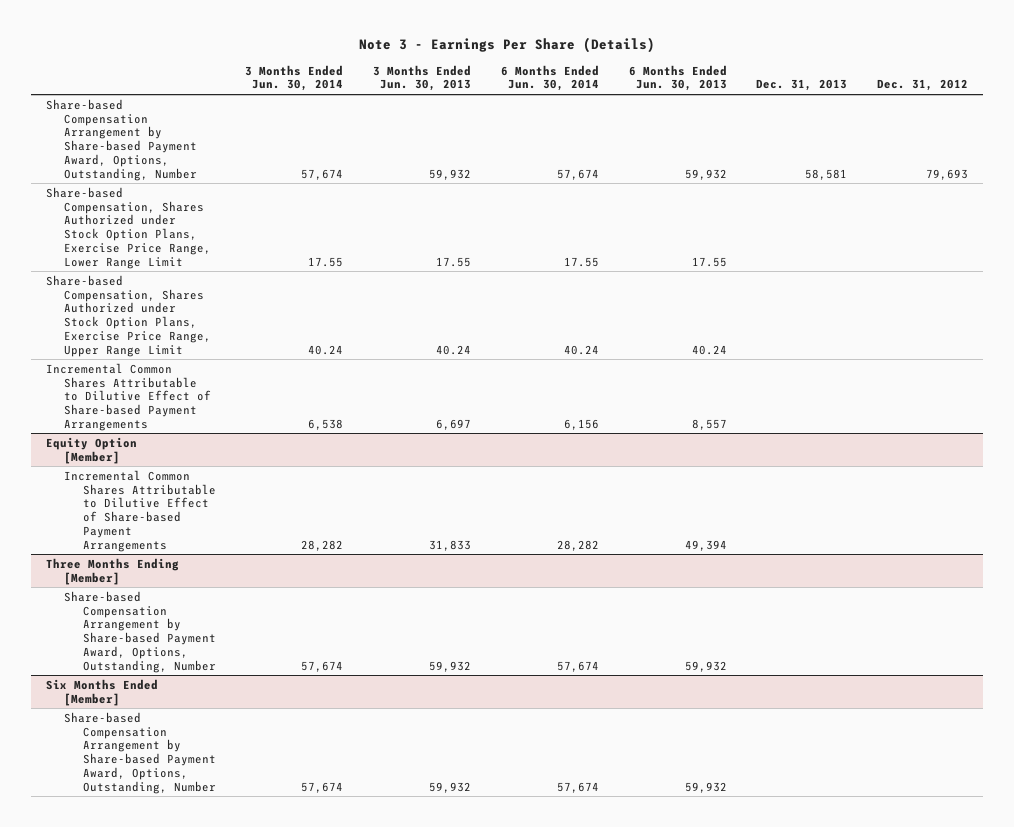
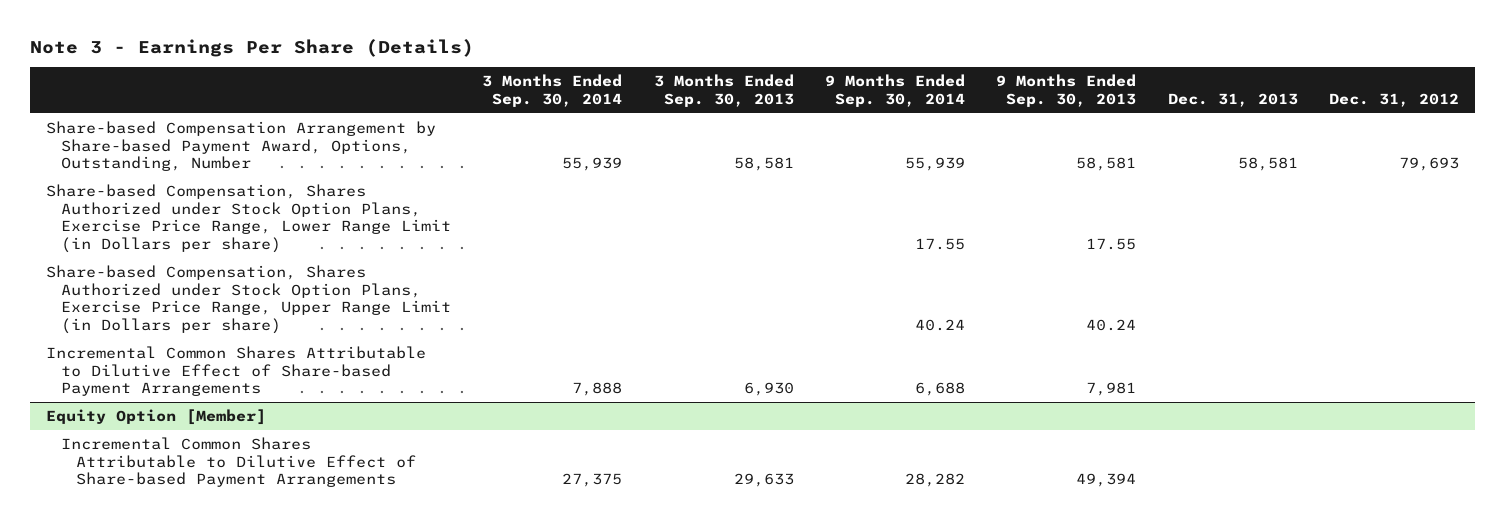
[245,64,344,92] 3 Months Ended Jun. 30, 2014 -> none
[373,64,472,92] 3 Months Ended Jun. 30, 2013 -> none
[500,64,599,92] 6 Months Ended Jun. 30, 2014 -> none
[628,64,727,92] 6 Months Ended Jun. 30, 2013 -> none
none -> [482,74,623,108] 3 Months Ended Sep. 30, 2014
none -> [653,74,794,108] 3 Months Ended Sep. 30, 2013
none -> [824,74,965,108] 9 Months Ended Sep. 30, 2014
none -> [996,74,1137,108] 9 Months Ended Sep. 30, 2013
[46,186,212,269] Share-based Compensation, Shares Authorized under Stock Option Plans, Exercise Price Range, Lower Range Limit -> [45,184,452,254] Share-based Compensation, Shares Authorized under Stock Option Plans, Exercise Price Range, Lower Range Limit (in Dollars per share)
[46,274,212,357] Share-based Compensation, Shares Authorized under Stock Option Plans, Exercise Price Range, Upper Range Limit -> [45,265,452,335] Share-based Compensation, Shares Authorized under Stock Option Plans, Exercise Price Range, Upper Range Limit (in Dollars per share)
[46,557,180,585] Three Months Ending [Member] -> none
[64,590,216,673] Share-based Compensation Arrangement by Share-based Payment Award, Options, Outstanding, Number -> none
[46,678,159,706] Six Months Ended [Member] -> none
[64,711,216,794] Share-based Compensation Arrangement by Share-based Payment Award, Options, Outstanding, Number -> none

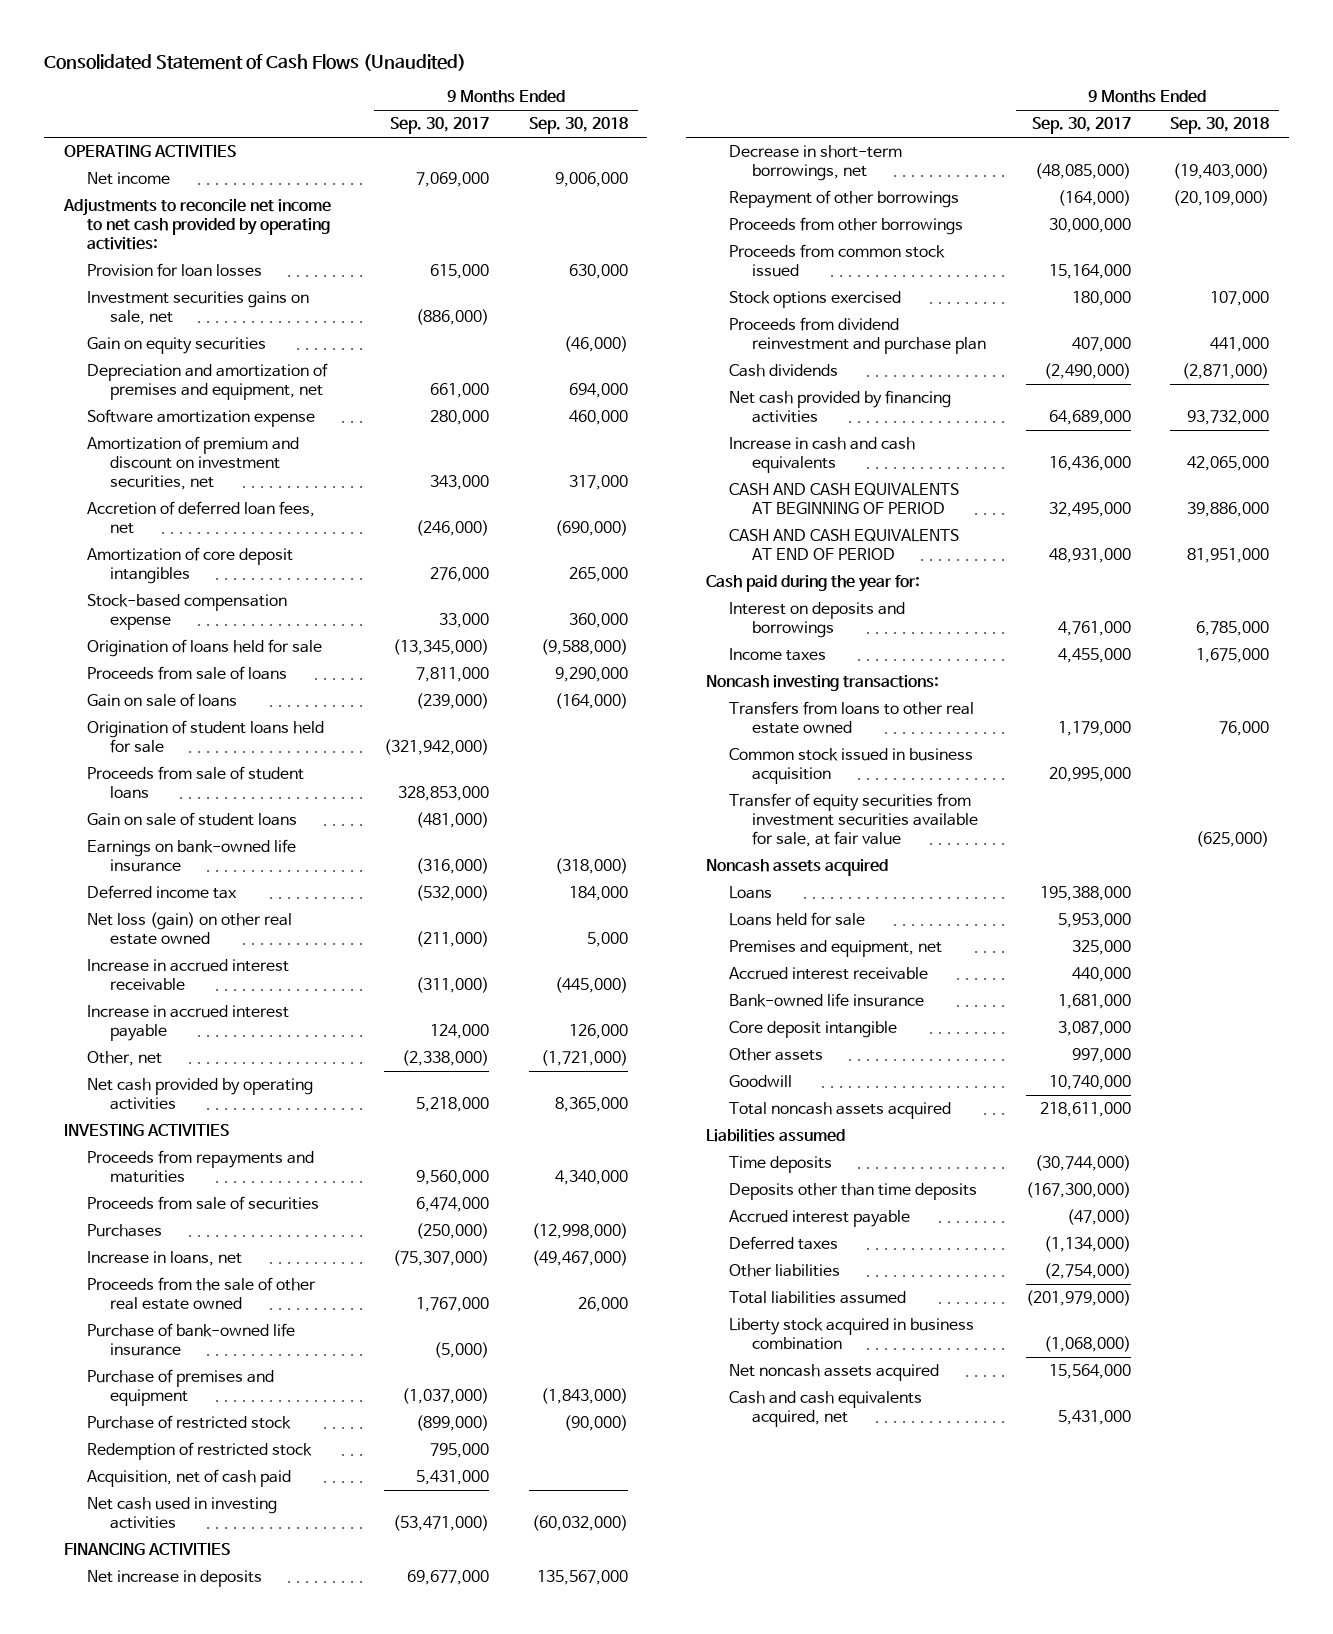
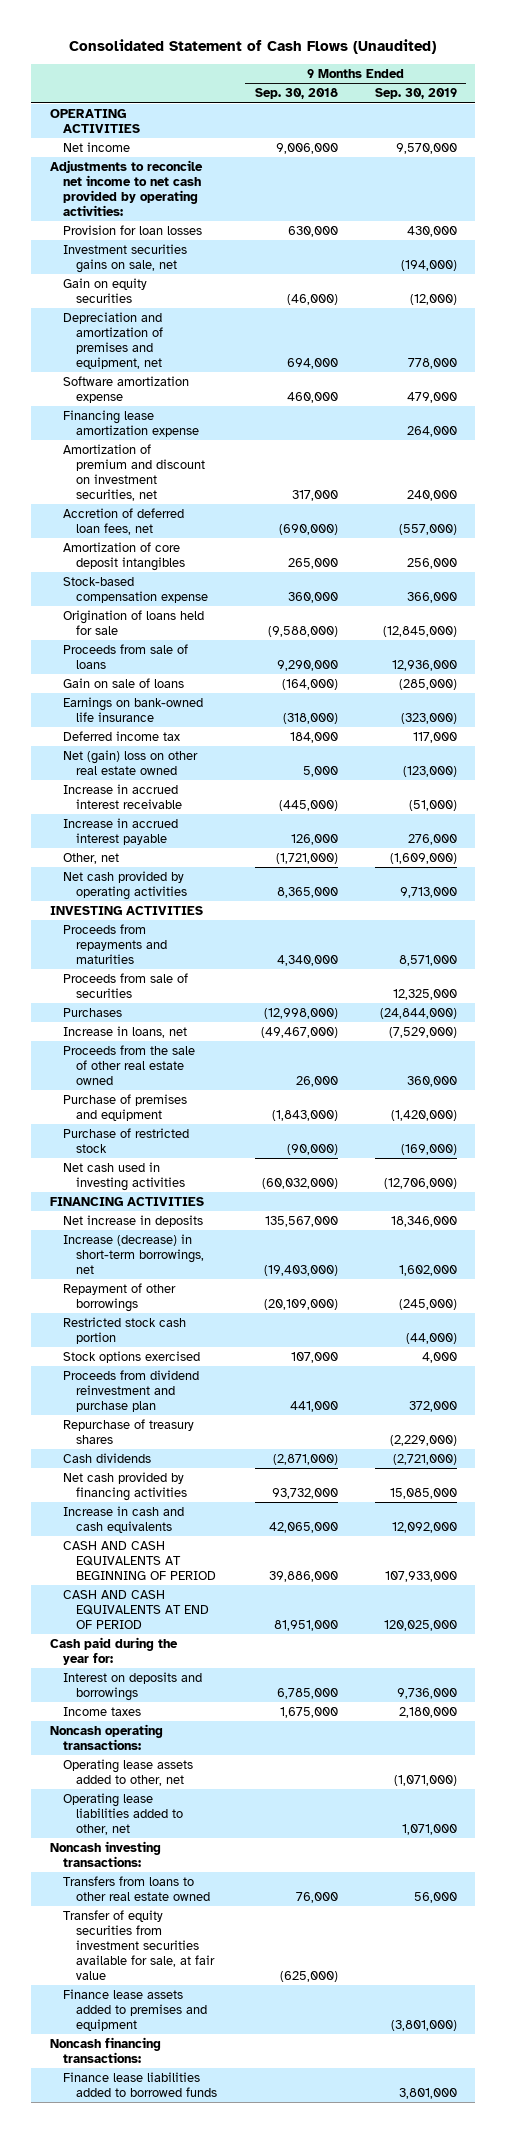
[389,117,489,135] Sep. 30, 2017 -> none
none -> [374,88,457,100] Sep. 30, 2019
none -> [63,410,200,438] Financing lease amortization expense
[86,719,324,754] Origination of student loans held for sale -> none
[86,765,304,800] Proceeds from sale of student loans -> none
[86,811,297,826] Gain on sale of student loans -> none
[86,911,292,946] Net loss (gain) on other real estate owned -> [63,750,199,776] Net (gain) loss on other real estate owned
[86,1322,295,1357] Purchase of bank-owned life insurance -> none
[86,1441,312,1460] Redemption of restricted stock -> none
[86,1468,291,1487] Acquisition, net of cash paid -> none
[728,144,902,182] Decrease in short-term borrowings, net -> [63,1234,205,1274] Increase (decrease) in short-term borrowings, net
[728,216,963,235] Proceeds from other borrowings -> none
[728,243,945,278] Proceeds from common stock issued -> none
none -> [63,1317,187,1345] Restricted stock cash portion
none -> [63,1419,195,1445] Repurchase of treasury shares
none -> [49,1724,163,1751] Noncash operating transactions:
none -> [63,1759,194,1787] Operating lease assets added to other, net
none -> [63,1793,184,1835] Operating lease liabilities added to other, net
[728,747,973,785] Common stock issued in business acquisition -> none
[705,858,888,876] Noncash assets acquired -> none
[728,885,772,899] Loans -> none
[728,911,865,926] Loans held for sale -> none
[728,939,942,957] Premises and equipment, net -> none
[728,966,928,980] Accrued interest receivable -> none
[728,992,924,1007] Bank-owned life insurance -> none
[728,1020,897,1038] Core deposit intangible -> none
[728,1047,823,1061] Other assets -> none
[728,1074,792,1087] Goodwill -> none
[728,1101,951,1119] Total noncash assets acquired -> none
[705,1127,845,1142] Liabilities assumed -> none
[728,1155,832,1173] Time deposits -> none
[728,1182,977,1200] Deposits other than time deposits -> none
[728,1209,910,1227] Accrued interest payable -> none
[728,1235,838,1250] Deferred taxes -> none
[728,1263,840,1277] Other liabilities -> none
[728,1290,906,1304] Total liabilities assumed -> none
[728,1317,974,1351] Liberty stock acquired in business combination -> none
[728,1363,939,1381] Net noncash assets acquired -> none
[728,1390,922,1428] Cash and cash equivalents acquired, net -> none
none -> [63,1989,208,2031] Finance lease assets added to premises and equipment
none -> [49,2037,161,2064] Noncash financing transactions:
none -> [63,2072,218,2098] Finance lease liabilities added to borrowed funds

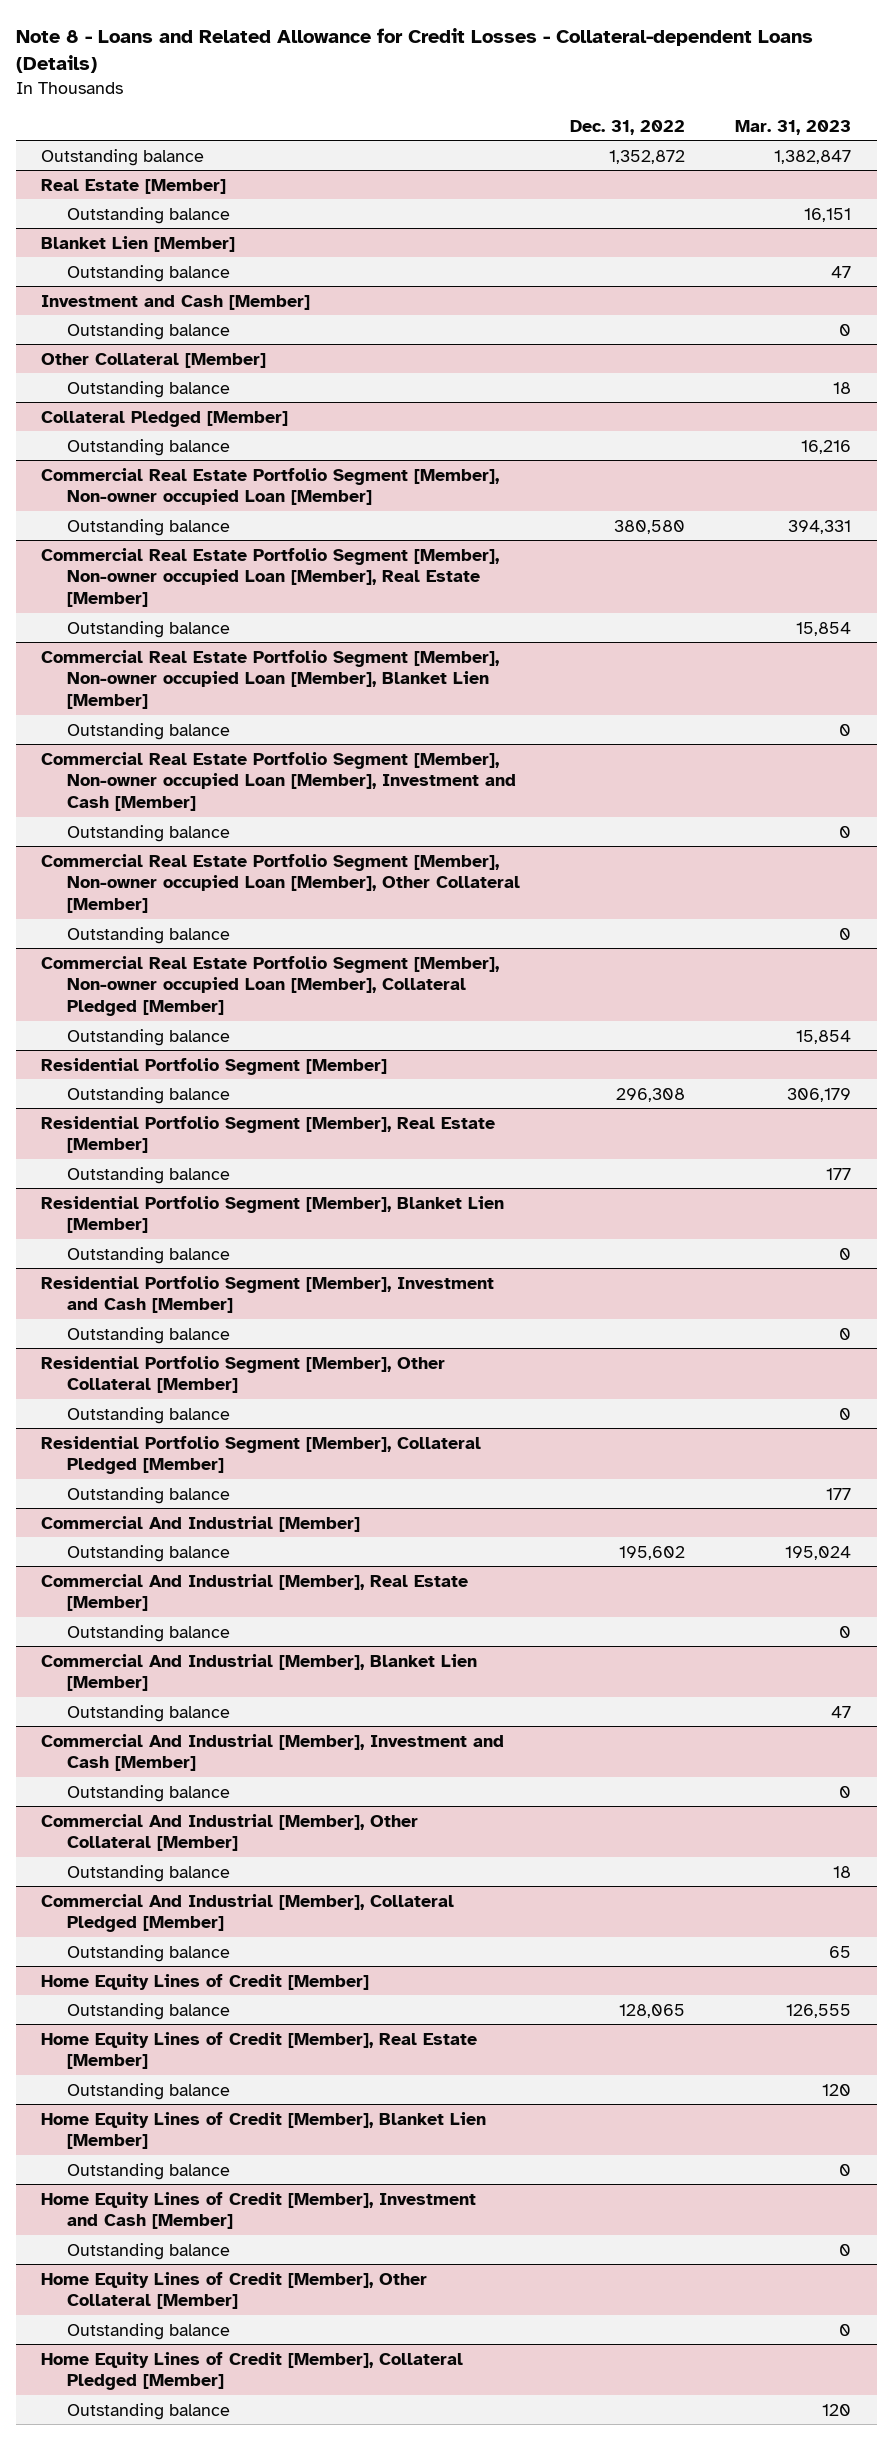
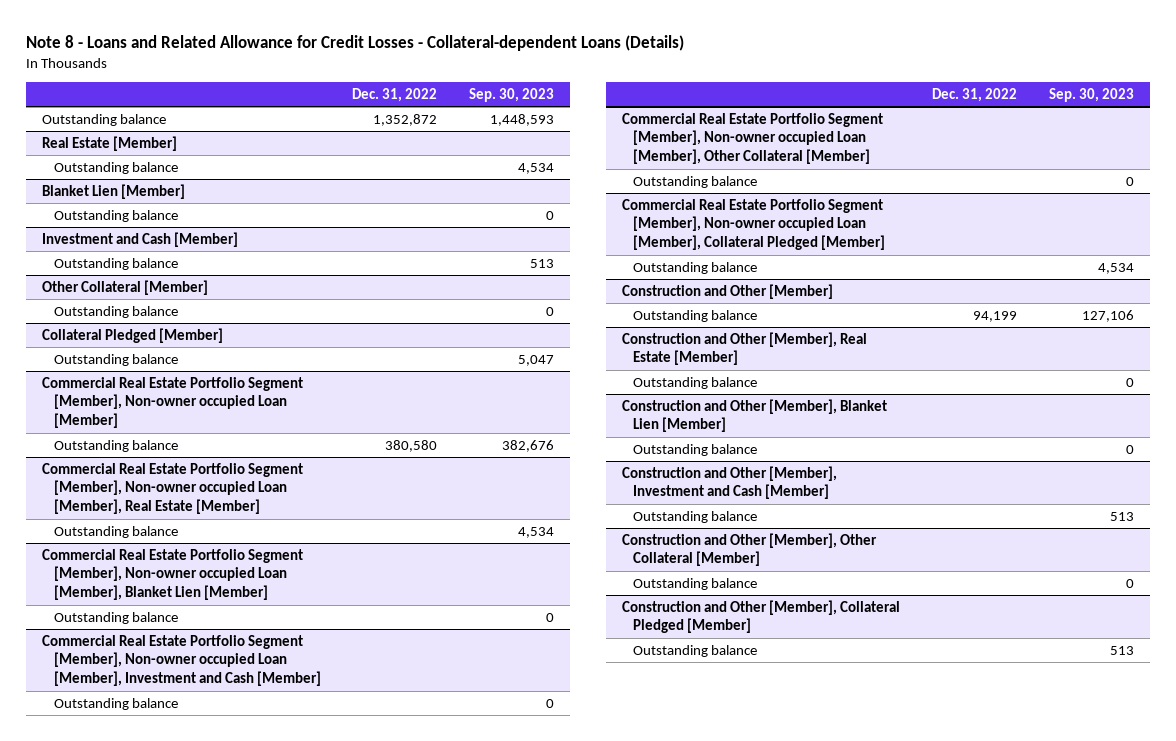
[735,119,852,135] Mar. 31, 2023 -> none
none -> [469,87,555,102] Sep. 30, 2023
[40,1057,387,1075] Residential Portfolio Segment [Member] -> none
[66,1086,230,1104] Outstanding balance -> none
[40,1115,495,1154] Residential Portfolio Segment [Member], Real Estate [Member] -> none
[66,1166,230,1184] Outstanding balance -> none
[40,1195,504,1234] Residential Portfolio Segment [Member], Blanket Lien [Member] -> none
[66,1246,230,1264] Outstanding balance -> none
[40,1275,494,1314] Residential Portfolio Segment [Member], Investment and Cash [Member] -> none
[66,1326,230,1344] Outstanding balance -> none
[40,1355,445,1394] Residential Portfolio Segment [Member], Other Collateral [Member] -> none
[66,1406,230,1424] Outstanding balance -> none
[40,1435,481,1475] Residential Portfolio Segment [Member], Collateral Pledged [Member] -> none
[66,1486,230,1504] Outstanding balance -> none
[40,1515,360,1532] Commercial And Industrial [Member] -> none
[66,1544,230,1562] Outstanding balance -> none
[40,1573,468,1612] Commercial And Industrial [Member], Real Estate [Member] -> none
[66,1624,230,1642] Outstanding balance -> none
[40,1653,477,1692] Commercial And Industrial [Member], Blanket Lien [Member] -> none
[66,1704,230,1722] Outstanding balance -> none
[40,1733,504,1772] Commercial And Industrial [Member], Investment and Cash [Member] -> none
[66,1784,230,1802] Outstanding balance -> none
none -> [621,283,833,299] Construction and Other [Member]
none -> [633,309,758,322] Outstanding balance
none -> [621,331,867,366] Construction and Other [Member], Real Estate [Member]
none -> [633,376,758,389] Outstanding balance
none -> [621,398,887,433] Construction and Other [Member], Blanket Lien [Member]
none -> [633,443,758,456] Outstanding balance
none -> [621,465,837,500] Construction and Other [Member], Investment and Cash [Member]
none -> [633,510,758,523] Outstanding balance
[40,1813,418,1852] Commercial And Industrial [Member], Other Collateral [Member] -> [621,532,877,567] Construction and Other [Member], Other Collateral [Member]
[40,1893,454,1933] Commercial And Industrial [Member], Collateral Pledged [Member] -> none
[66,1944,230,1962] Outstanding balance -> none
[40,1973,369,1990] Home Equity Lines of Credit [Member] -> none
[66,2002,230,2020] Outstanding balance -> none
[40,2031,477,2070] Home Equity Lines of Credit [Member], Real Estate [Member] -> none
[66,2082,230,2100] Outstanding balance -> none
[40,2111,486,2150] Home Equity Lines of Credit [Member], Blanket Lien [Member] -> none
[66,2162,230,2180] Outstanding balance -> none
[40,2191,476,2230] Home Equity Lines of Credit [Member], Investment and Cash [Member] -> none
[66,2242,230,2260] Outstanding balance -> none
[40,2271,427,2310] Home Equity Lines of Credit [Member], Other Collateral [Member] -> none
[66,2322,230,2340] Outstanding balance -> none
[40,2351,463,2391] Home Equity Lines of Credit [Member], Collateral Pledged [Member] -> none
[66,2402,230,2420] Outstanding balance -> none
none -> [621,599,900,634] Construction and Other [Member], Collateral Pledged [Member]
none -> [633,644,758,657] Outstanding balance

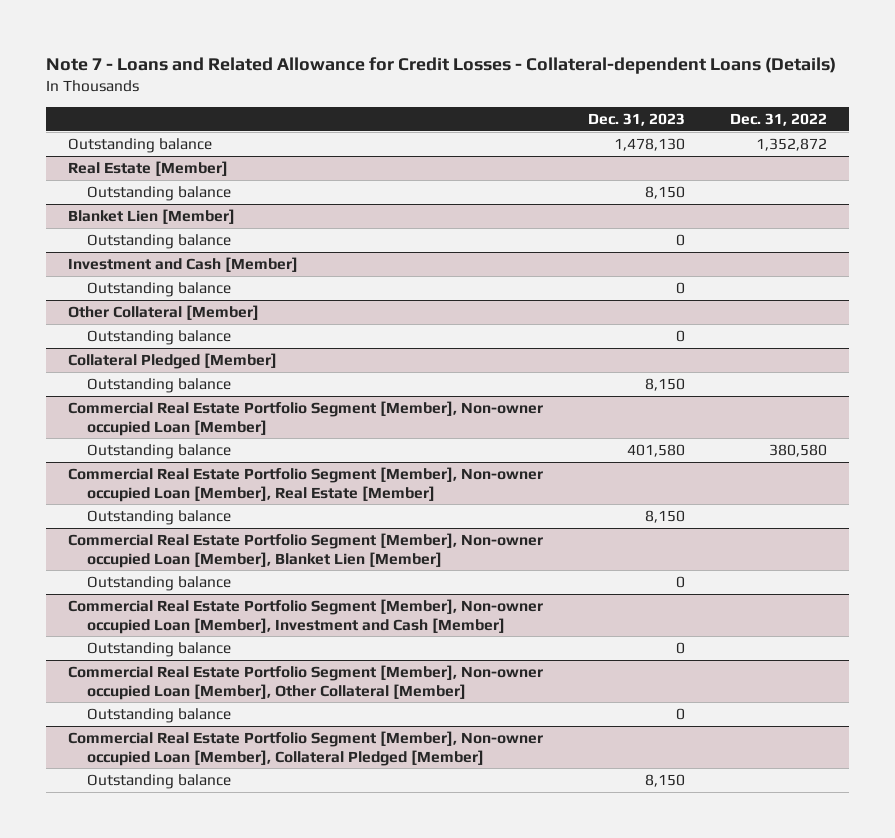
[26,35,685,52] Note 8 - Loans and Related Allowance for Credit Losses - Collateral-dependent Loans (Details) -> [45,57,836,75] Note 7 - Loans and Related Allowance for Credit Losses - Collateral-dependent Loans (Details)
[469,87,555,102] Sep. 30, 2023 -> none
none -> [588,113,686,127] Dec. 31, 2023
[621,283,833,299] Construction and Other [Member] -> none
[633,309,758,322] Outstanding balance -> none
[621,331,867,366] Construction and Other [Member], Real Estate [Member] -> none
[633,376,758,389] Outstanding balance -> none
[621,398,887,433] Construction and Other [Member], Blanket Lien [Member] -> none
[633,443,758,456] Outstanding balance -> none
[621,465,837,500] Construction and Other [Member], Investment and Cash [Member] -> none
[633,510,758,523] Outstanding balance -> none
[621,532,877,567] Construction and Other [Member], Other Collateral [Member] -> none
[633,577,758,590] Outstanding balance -> none
[621,599,900,634] Construction and Other [Member], Collateral Pledged [Member] -> none
[633,644,758,657] Outstanding balance -> none

